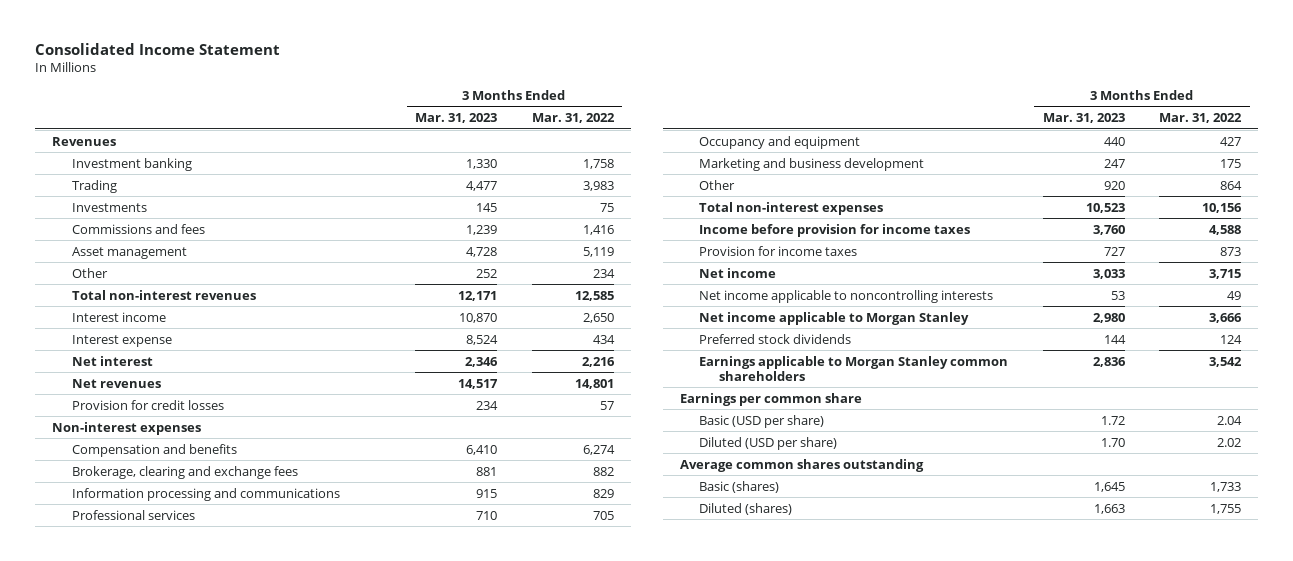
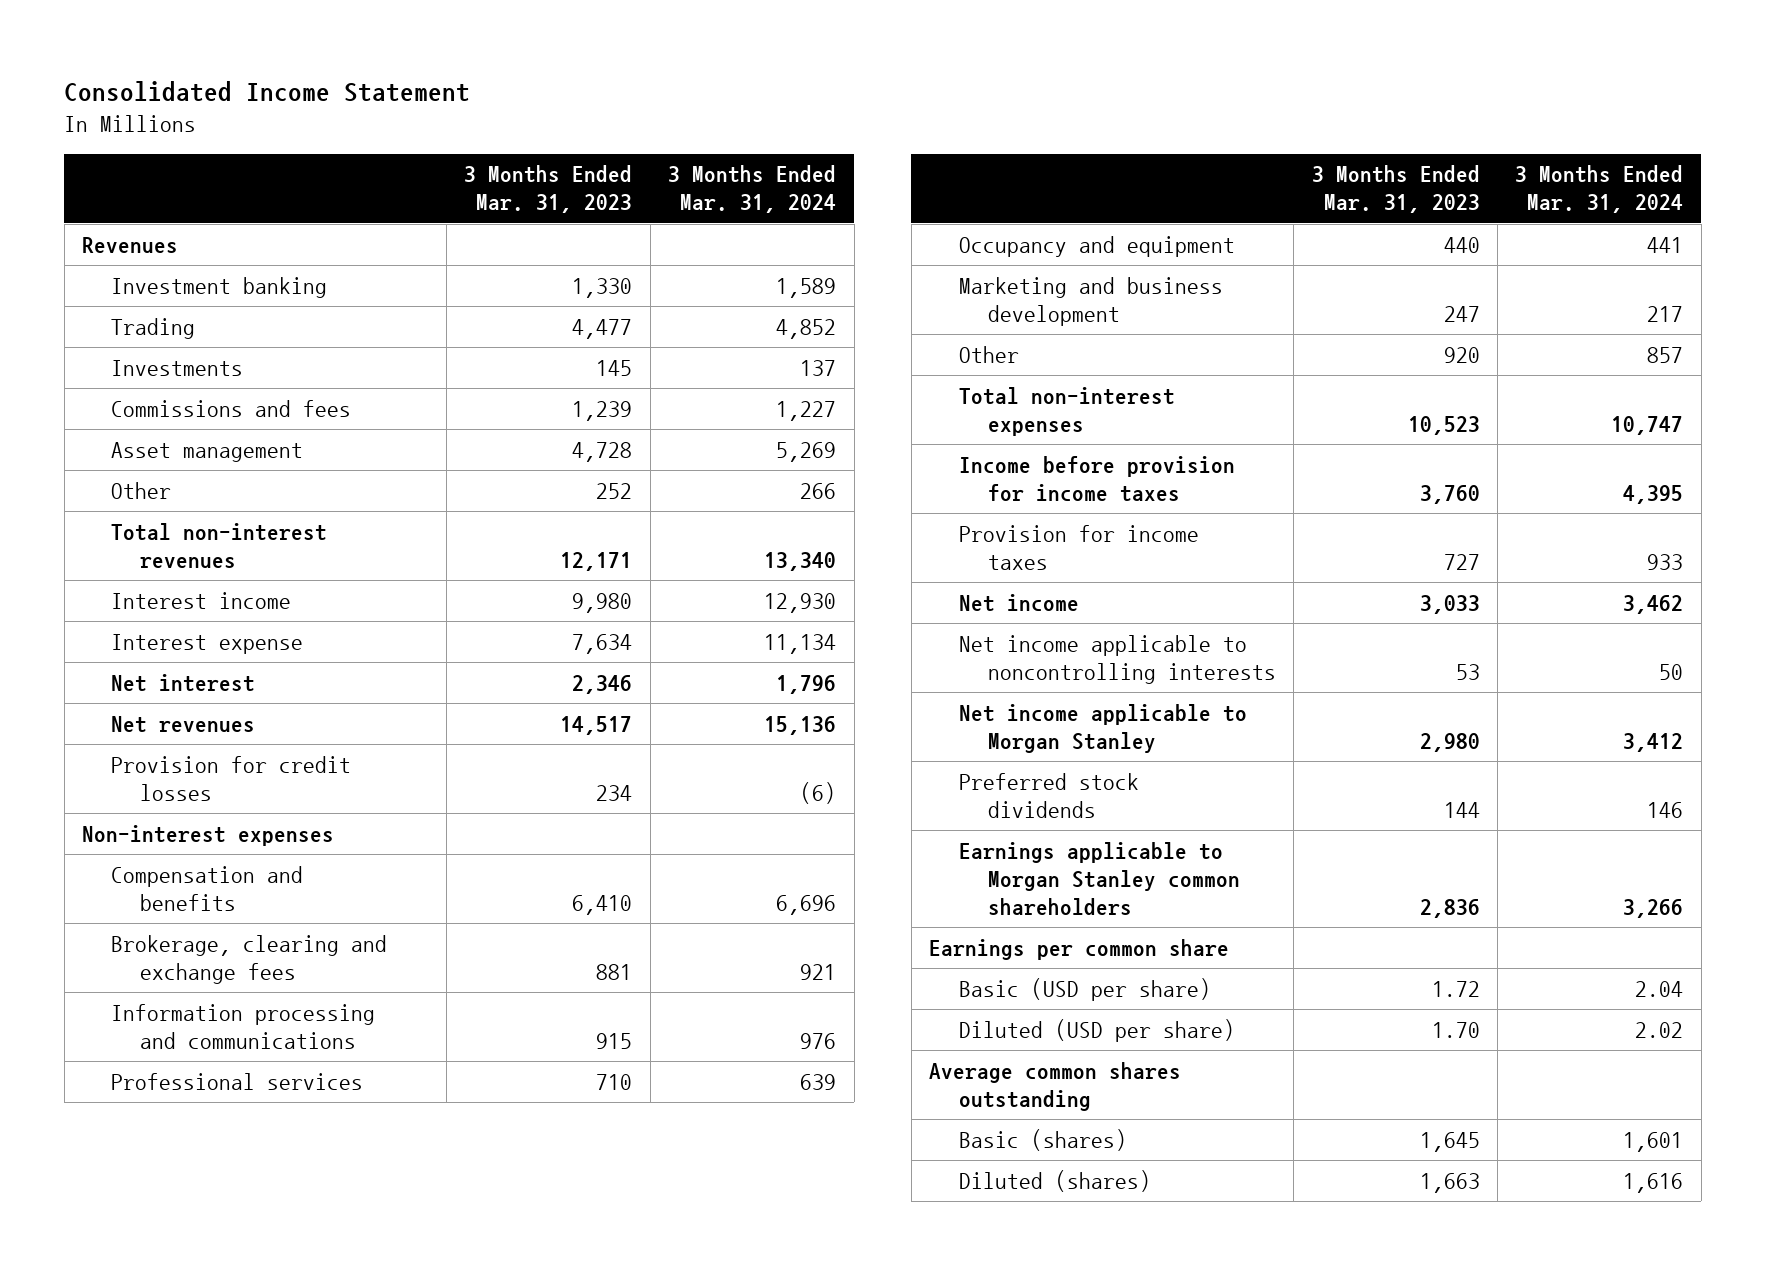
[531,113,615,124] Mar. 31, 2022 -> none
none -> [668,165,837,214] 3 Months Ended Mar. 31, 2024
[459,312,498,323] 10,870 -> [572,592,633,613] 9,980
[466,334,499,345] 8,524 -> [572,633,633,654] 7,634

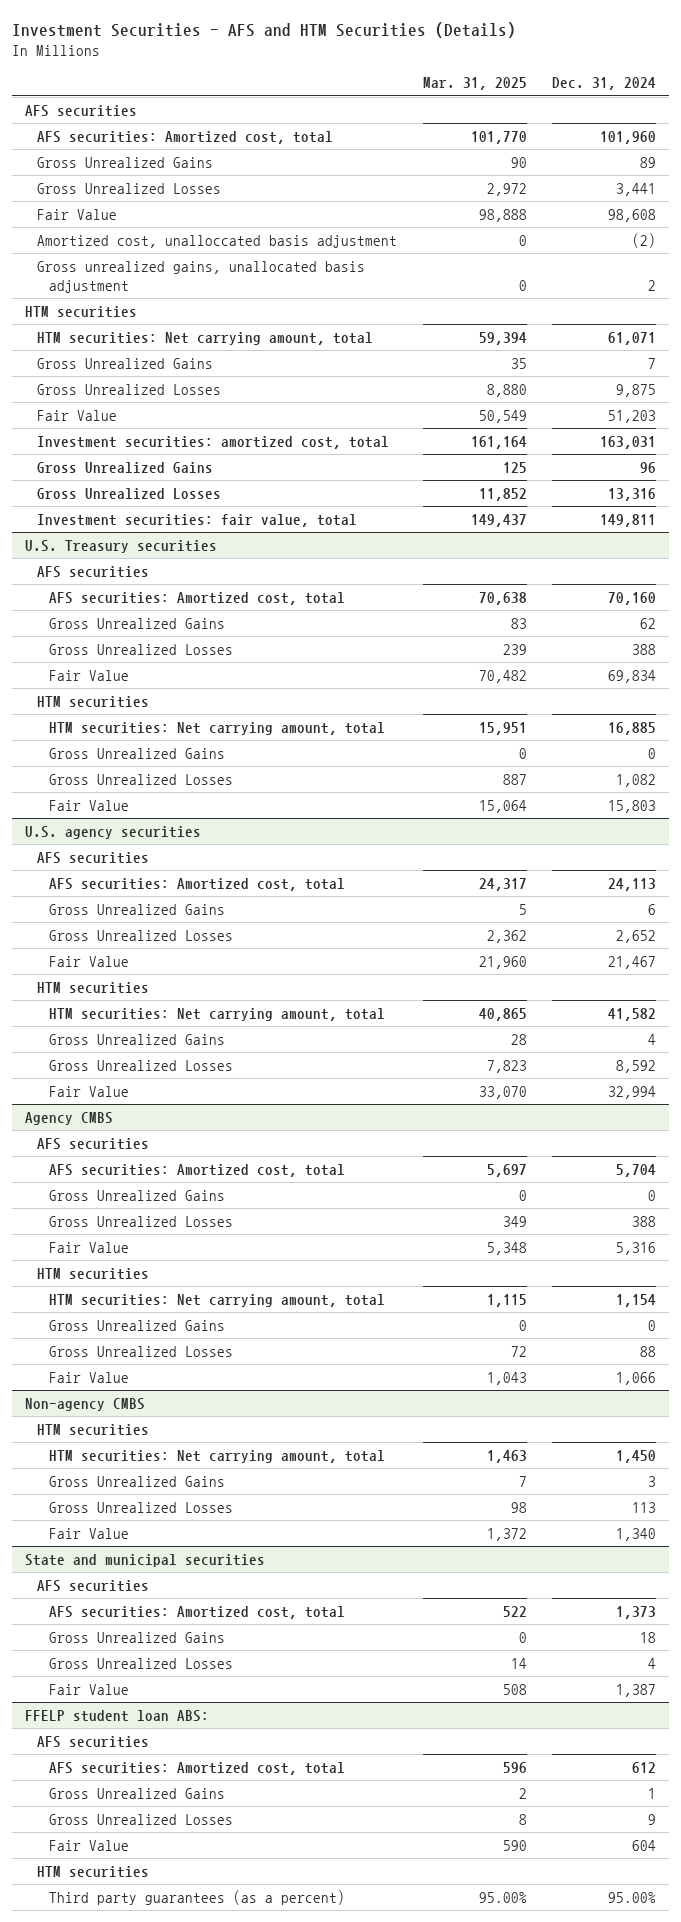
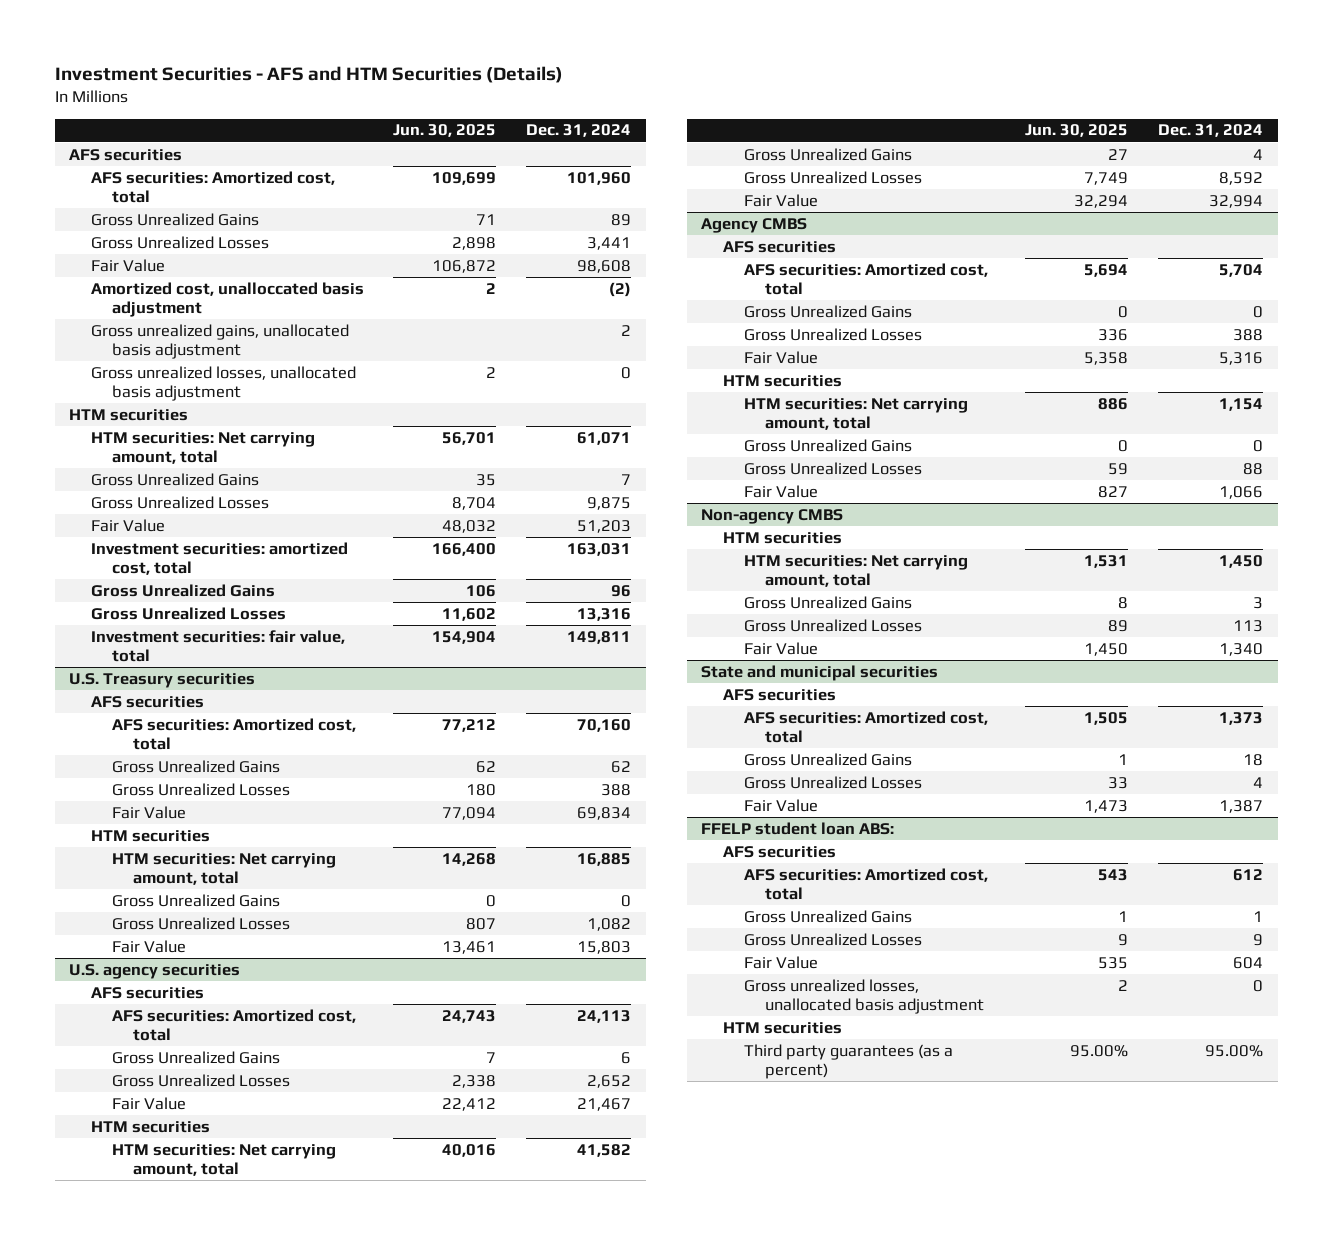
[422,77,527,91] Mar. 31, 2025 -> none
none -> [393,124,497,138] Jun. 30, 2025
none -> [90,365,356,402] Gross unrealized losses, unallocated basis adjustment
none -> [743,978,985,1015] Gross unrealized losses, unallocated basis adjustment

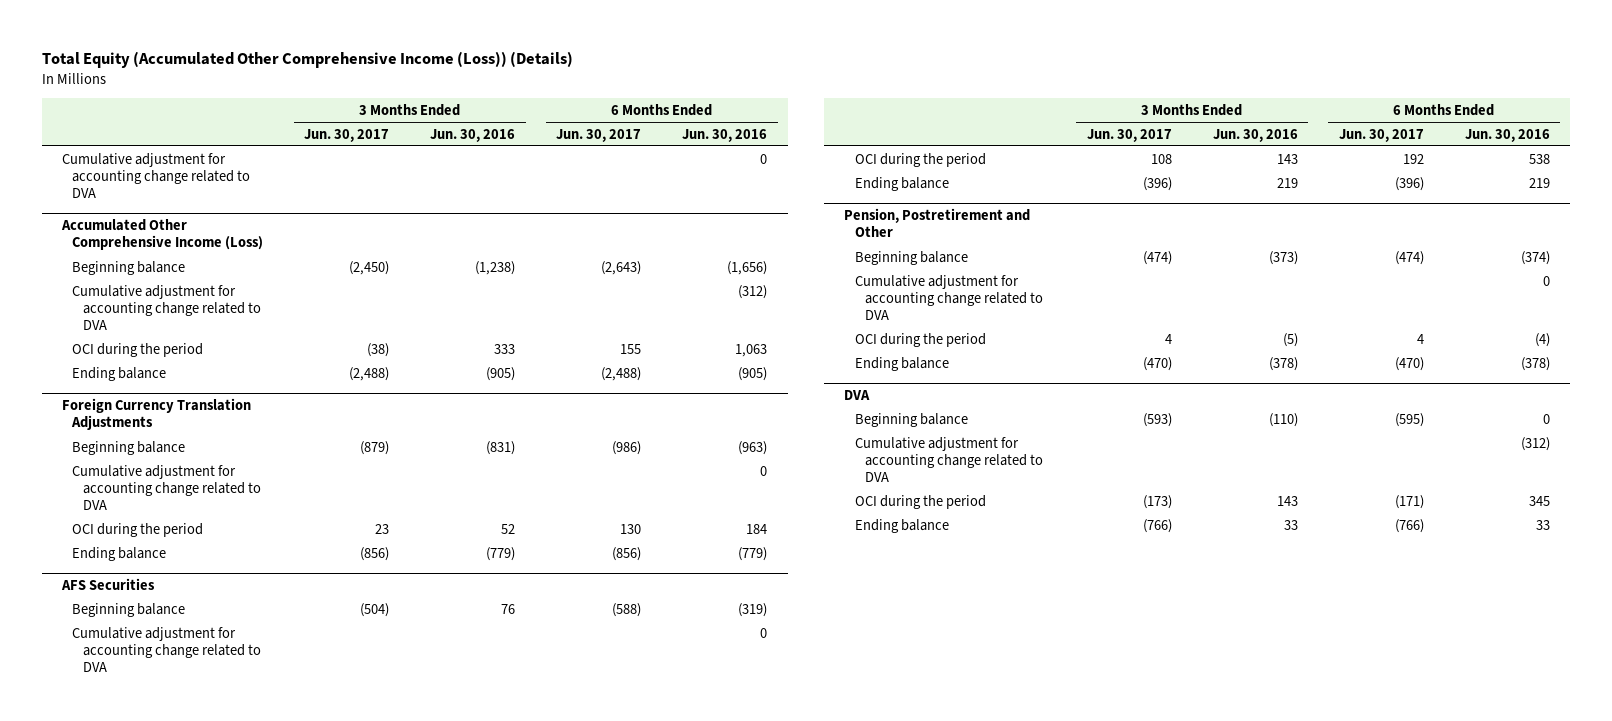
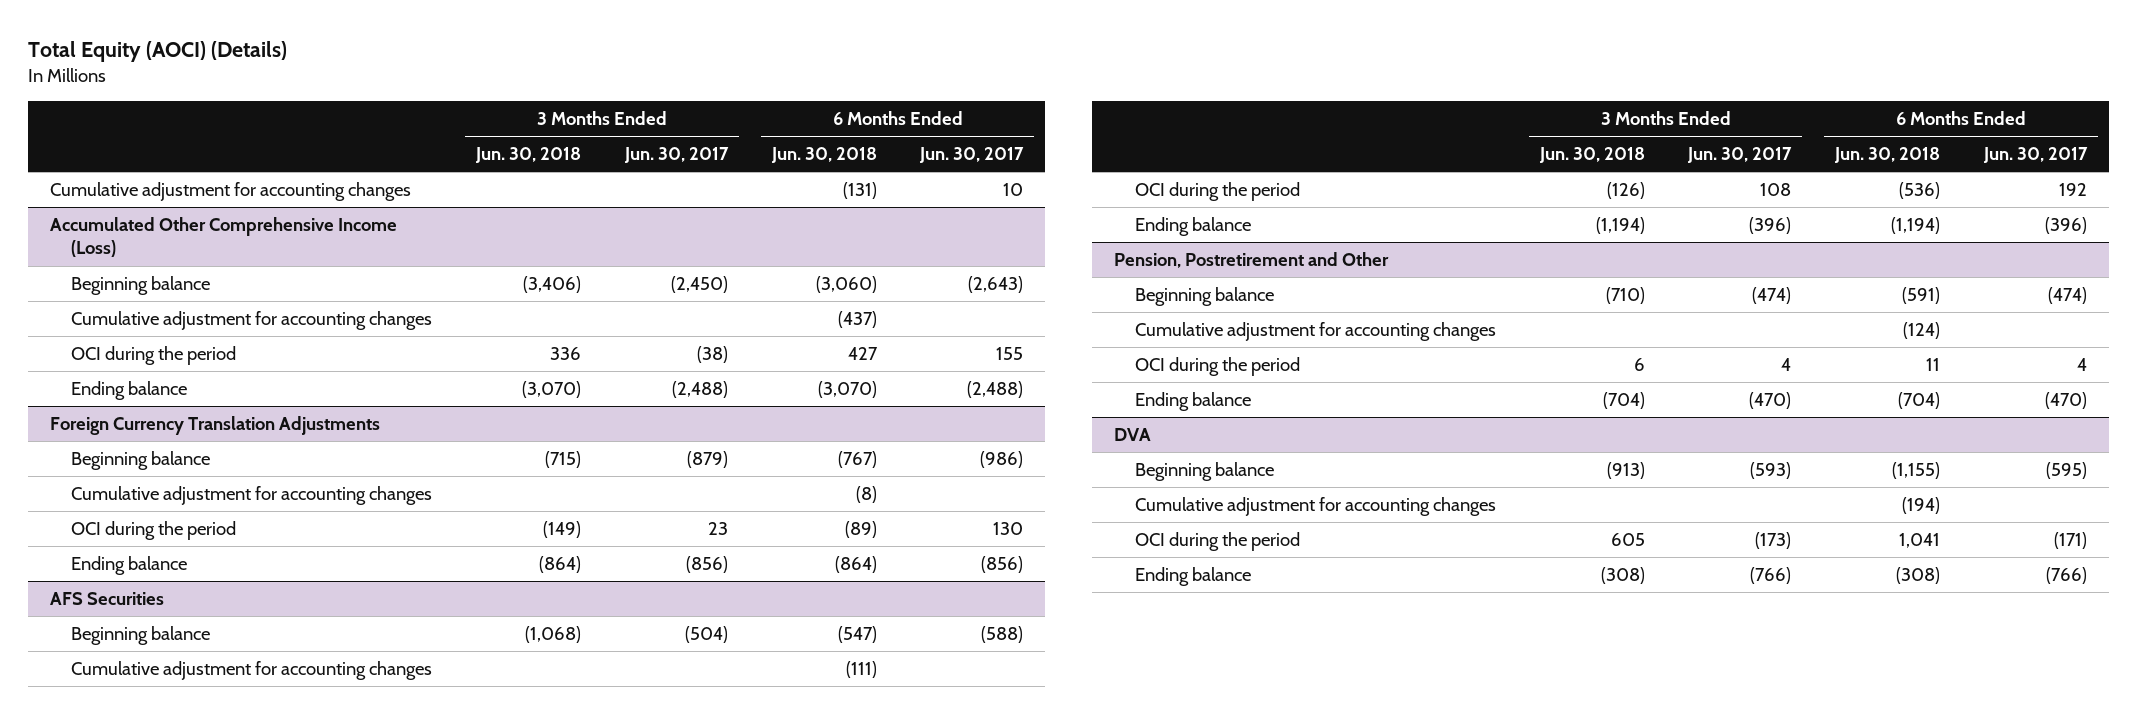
[41,51,573,69] Total Equity (Accumulated Other Comprehensive Income (Loss)) (Details) -> [28,41,288,63] Total Equity (AOCI) (Details)
[430,128,516,142] Jun. 30, 2016 -> none
[682,128,768,142] Jun. 30, 2016 -> none
none -> [475,147,582,164] Jun. 30, 2018
none -> [770,147,877,164] Jun. 30, 2018
[62,152,251,199] Cumulative adjustment for accounting change related to DVA -> none
none -> [50,182,412,202] Cumulative adjustment for accounting changes
[72,284,261,331] Cumulative adjustment for accounting change related to DVA -> none
none -> [71,311,433,331] Cumulative adjustment for accounting changes
[72,464,261,511] Cumulative adjustment for accounting change related to DVA -> none
none -> [71,486,433,506] Cumulative adjustment for accounting changes
[72,626,261,673] Cumulative adjustment for accounting change related to DVA -> none
none -> [71,661,433,681] Cumulative adjustment for accounting changes
[854,274,1043,321] Cumulative adjustment for accounting change related to DVA -> none
none -> [1134,322,1496,342] Cumulative adjustment for accounting changes
[854,436,1043,483] Cumulative adjustment for accounting change related to DVA -> none
none -> [1134,497,1496,517] Cumulative adjustment for accounting changes

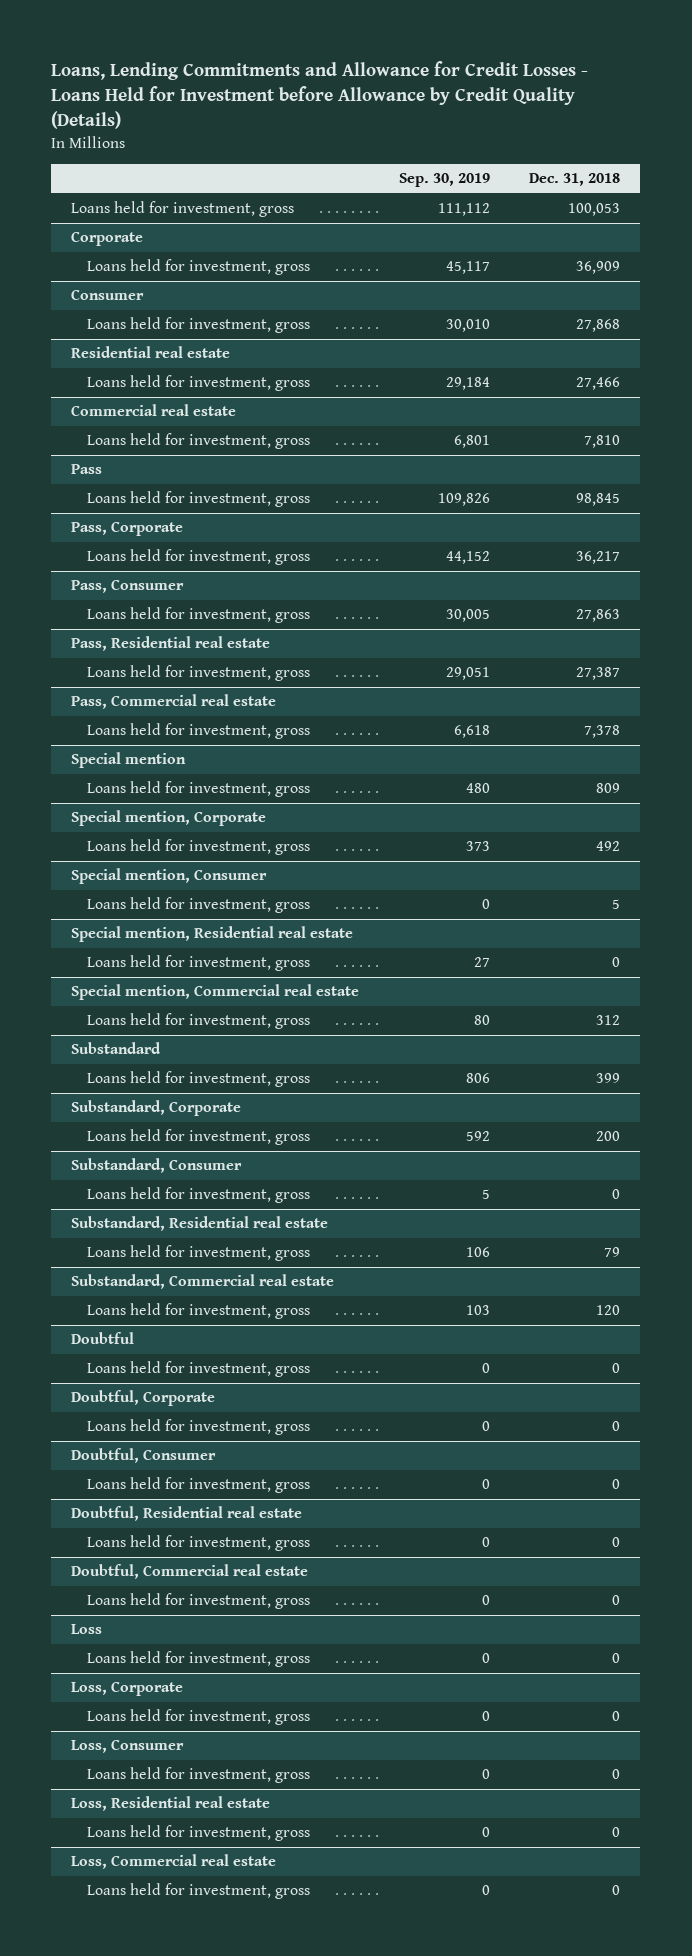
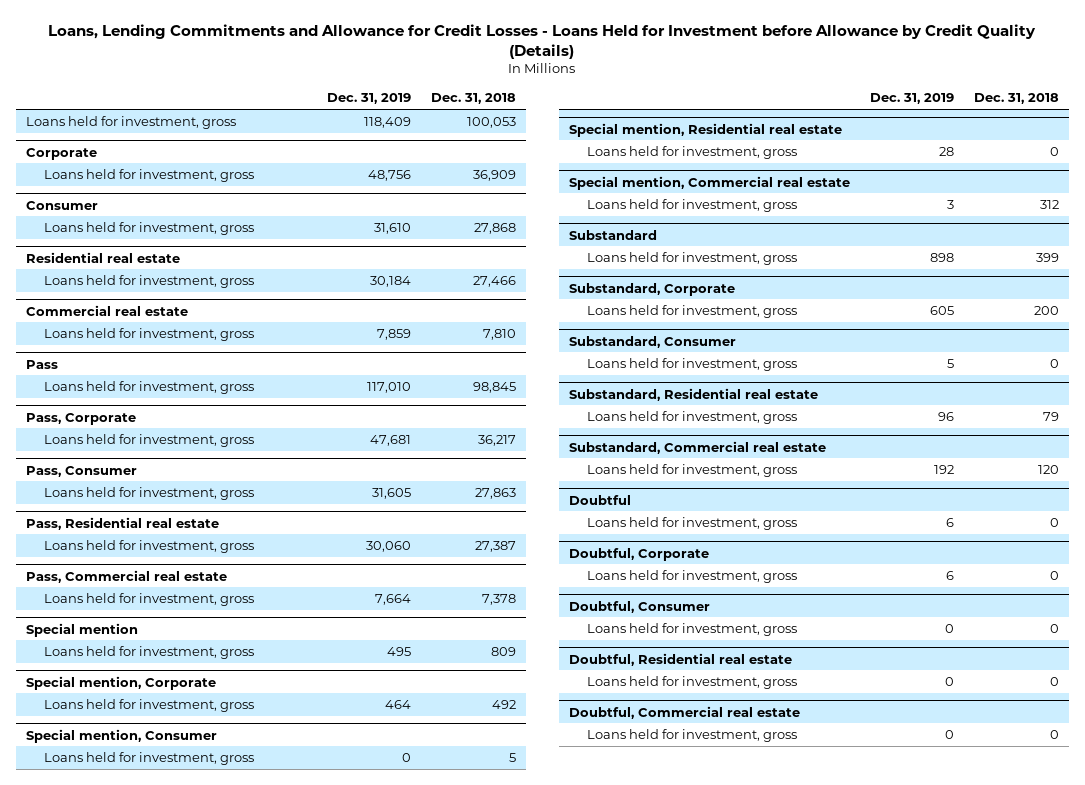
[398,173,490,188] Sep. 30, 2019 -> none
none -> [326,93,411,105] Dec. 31, 2019
[71,1624,103,1635] Loss -> none
[86,1651,310,1668] Loans held for investment, gross -> none
[71,1681,184,1697] Loss, Corporate -> none
[86,1709,310,1726] Loans held for investment, gross -> none
[71,1739,185,1754] Loss, Consumer -> none
[86,1767,310,1784] Loans held for investment, gross -> none
[71,1796,271,1812] Loss, Residential real estate -> none
[86,1825,310,1842] Loans held for investment, gross -> none
[71,1854,277,1870] Loss, Commercial real estate -> none
[86,1883,310,1900] Loans held for investment, gross -> none

